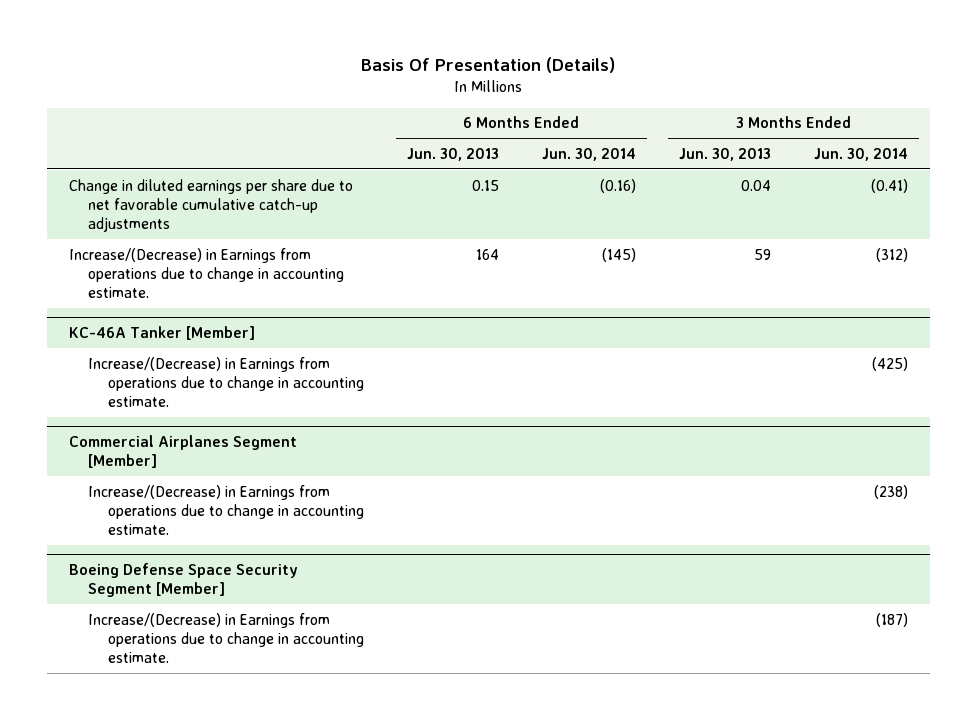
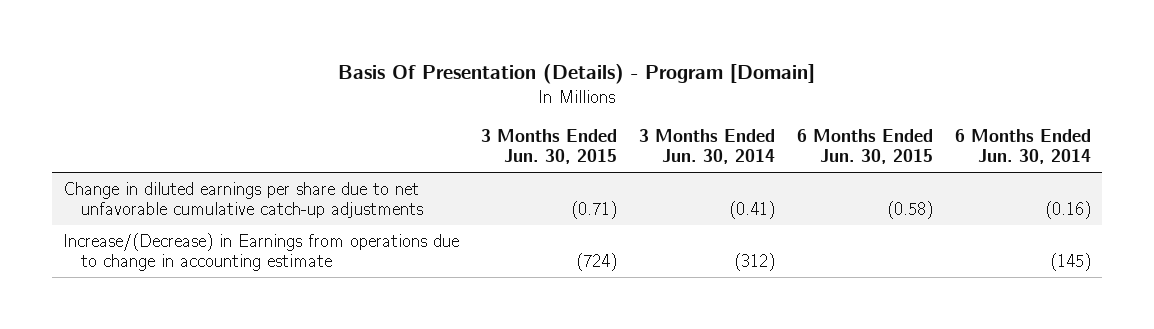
[361,57,616,74] Basis Of Presentation (Details) -> [338,64,816,85] Basis Of Presentation (Details) - Program [Domain]
[406,147,499,161] Jun. 30, 2013 -> none
[679,147,772,161] Jun. 30, 2013 -> none
none -> [481,129,618,165] 3 Months Ended Jun. 30, 2015
none -> [797,129,934,165] 6 Months Ended Jun. 30, 2015
[68,326,255,341] KC-46A Tanker [Member] -> none
[88,356,364,407] Increase/(Decrease) in Earnings from operations due to change in accounting estimate. -> none
[68,435,297,469] Commercial Airplanes Segment [Member] -> none
[88,484,364,535] Increase/(Decrease) in Earnings from operations due to change in accounting estimate. -> none
[68,563,298,598] Boeing Defense Space Security Segment [Member] -> none
[88,612,364,663] Increase/(Decrease) in Earnings from operations due to change in accounting estimate. -> none
[68,178,353,232] Change in diluted earnings per share due to net favorable cumulative catch-up adjustments -> [63,181,424,219] Change in diluted earnings per share due to net unfavorable cumulative catch-up adjustments
[68,247,345,298] Increase/(Decrease) in Earnings from operations due to change in accounting estimate. -> [63,232,460,272] Increase/(Decrease) in Earnings from operations due to change in accounting estimate

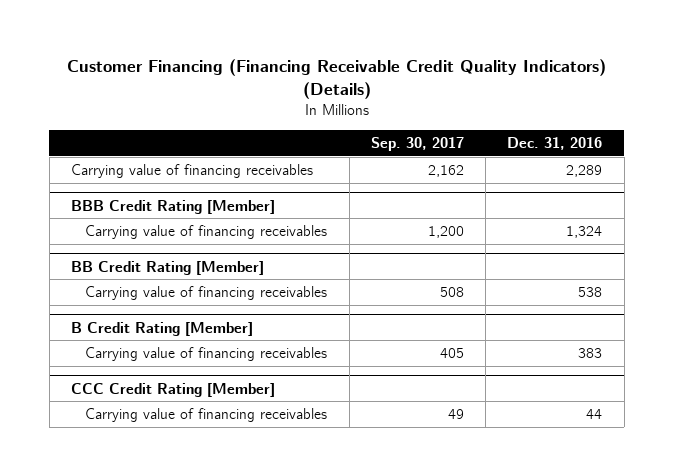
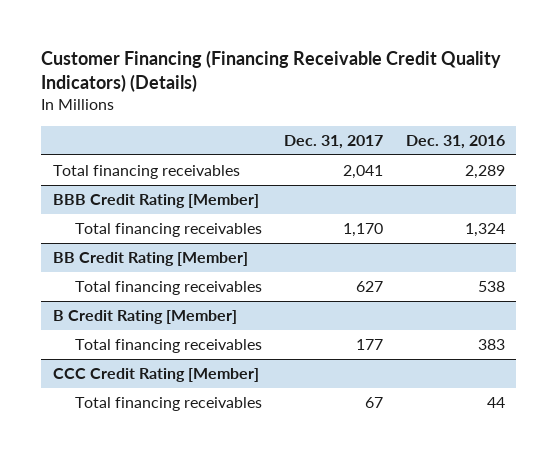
[370,137,464,152] Sep. 30, 2017 -> none
none -> [284,134,384,149] Dec. 31, 2017
[71,164,314,179] Carrying value of financing receivables -> [52,165,240,180] Total financing receivables
[85,225,328,240] Carrying value of financing receivables -> [75,223,263,238] Total financing receivables
[85,286,328,301] Carrying value of financing receivables -> [75,281,263,296] Total financing receivables
[85,347,328,362] Carrying value of financing receivables -> [75,339,263,354] Total financing receivables
[85,408,328,423] Carrying value of financing receivables -> [75,397,263,412] Total financing receivables

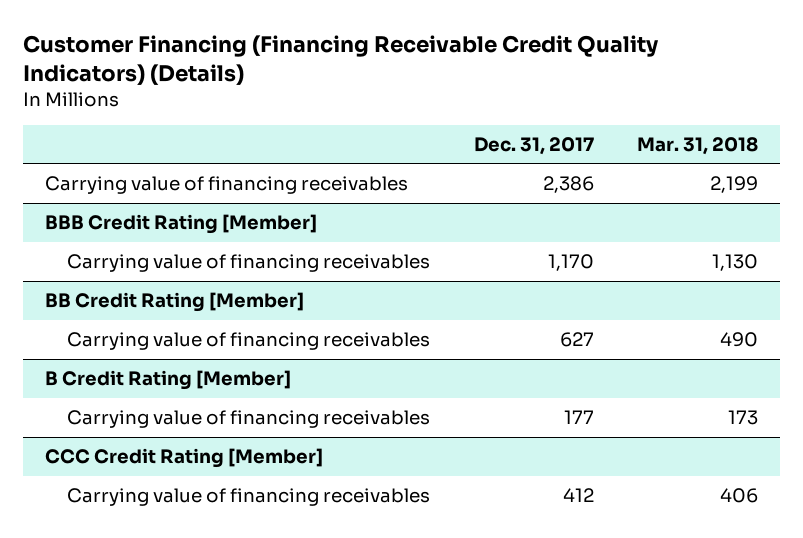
[405,134,505,149] Dec. 31, 2016 -> none
none -> [637,136,759,155] Mar. 31, 2018
[52,165,240,180] Total financing receivables -> [45,176,409,195] Carrying value of financing receivables
[343,165,384,180] 2,041 -> [542,176,594,194] 2,386
[75,223,263,238] Total financing receivables -> [66,254,430,273] Carrying value of financing receivables
[75,281,263,296] Total financing receivables -> [66,332,430,351] Carrying value of financing receivables
[75,339,263,354] Total financing receivables -> [66,410,430,429] Carrying value of financing receivables
[75,397,263,412] Total financing receivables -> [66,488,430,507] Carrying value of financing receivables
[365,397,384,409] 67 -> [562,488,594,503] 412

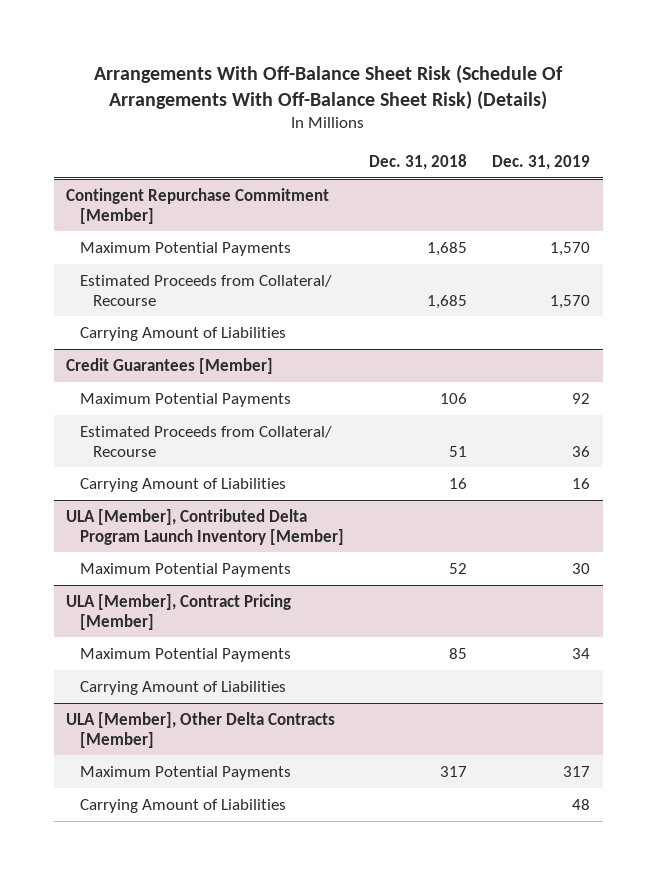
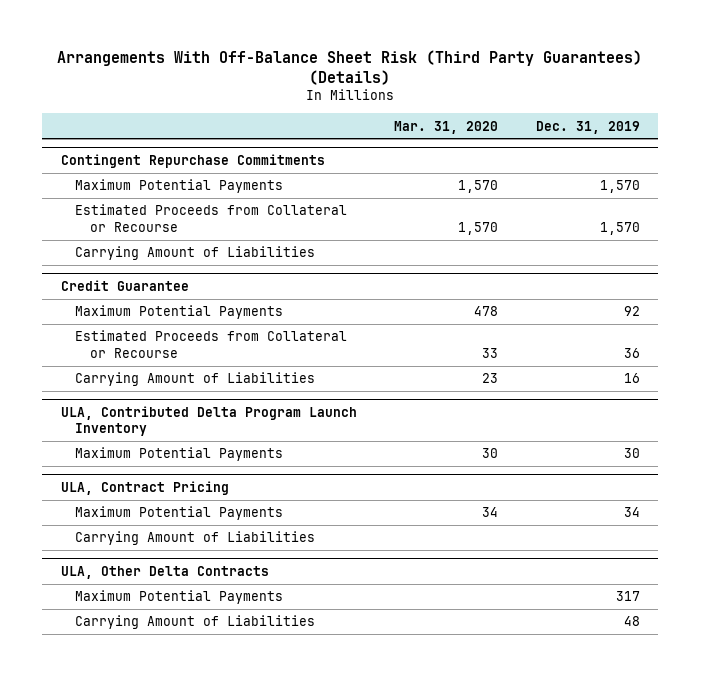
[94,64,564,110] Arrangements With Off-Balance Sheet Risk (Schedule Of Arrangements With Off-Balance Sheet Risk) (Details) -> [57,49,643,85] Arrangements With Off-Balance Sheet Risk (Third Party Guarantees) (Details)
[368,154,467,171] Dec. 31, 2018 -> none
none -> [394,120,499,134] Mar. 31, 2020
[66,187,330,224] Contingent Repurchase Commitment [Member] -> [61,153,326,168] Contingent Repurchase Commitments
[79,274,332,306] Estimated Proceeds from Collateral/ Recourse -> [75,204,348,233] Estimated Proceeds from Collateral or Recourse
[66,357,274,374] Credit Guarantees [Member] -> [61,279,190,291] Credit Guarantee
[79,425,332,457] Estimated Proceeds from Collateral/ Recourse -> [75,330,348,359] Estimated Proceeds from Collateral or Recourse
[66,508,344,545] ULA [Member], Contributed Delta Program Launch Inventory [Member] -> [61,405,358,437] ULA, Contributed Delta Program Launch Inventory
[66,593,292,630] ULA [Member], Contract Pricing [Member] -> [61,480,230,495] ULA, Contract Pricing
[66,711,336,748] ULA [Member], Other Delta Contracts [Member] -> [61,565,270,579] ULA, Other Delta Contracts

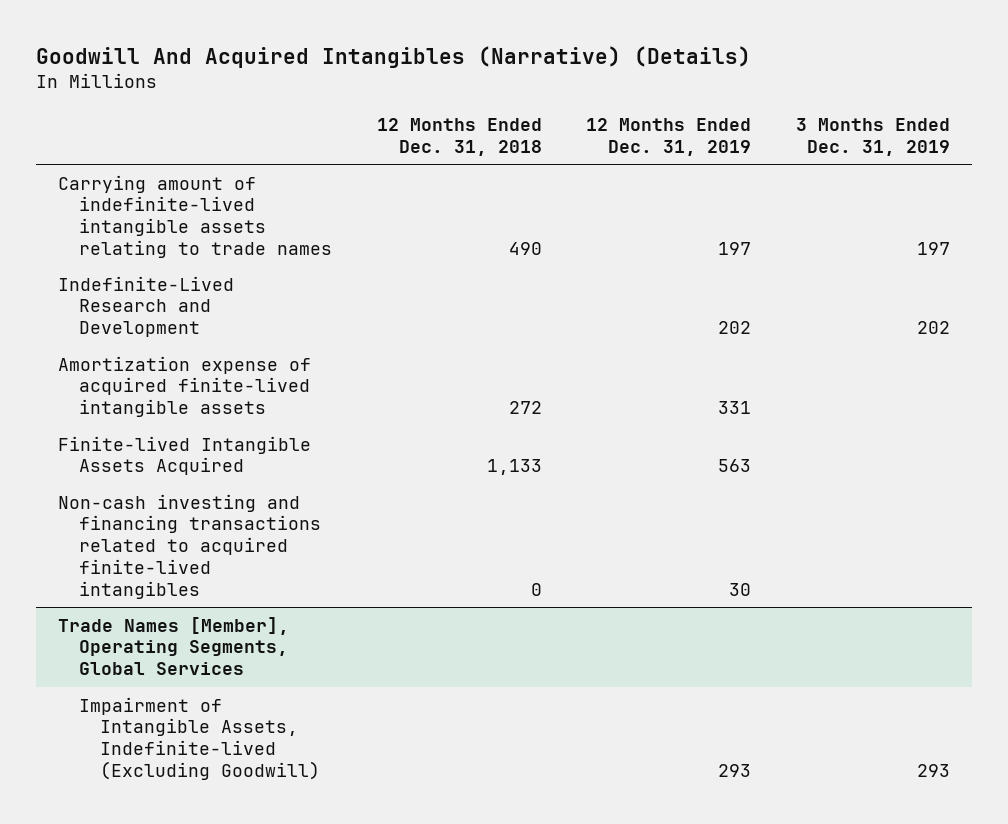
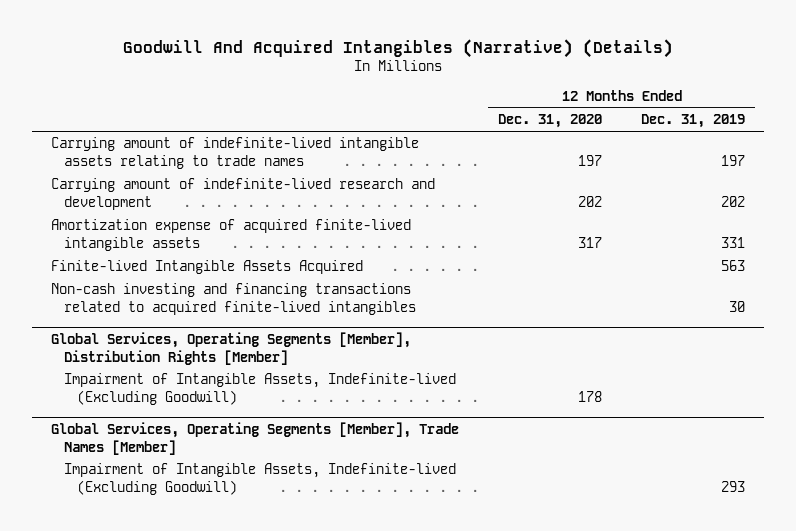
[376,118,542,157] 12 Months Ended Dec. 31, 2018 -> none
[795,118,950,157] 3 Months Ended Dec. 31, 2019 -> none
none -> [498,114,603,129] Dec. 31, 2020
[58,275,235,338] Indefinite-Lived Research and Development -> [51,178,436,210] Carrying amount of indefinite-lived research and development
none -> [51,332,412,365] Global Services, Operating Segments [Member], Distribution Rights [Member]
none -> [64,373,457,405] Impairment of Intangible Assets, Indefinite-lived (Excluding Goodwill)
[58,616,290,676] Trade Names [Member], Operating Segments, Global Services -> [51,422,460,455] Global Services, Operating Segments [Member], Trade Names [Member]

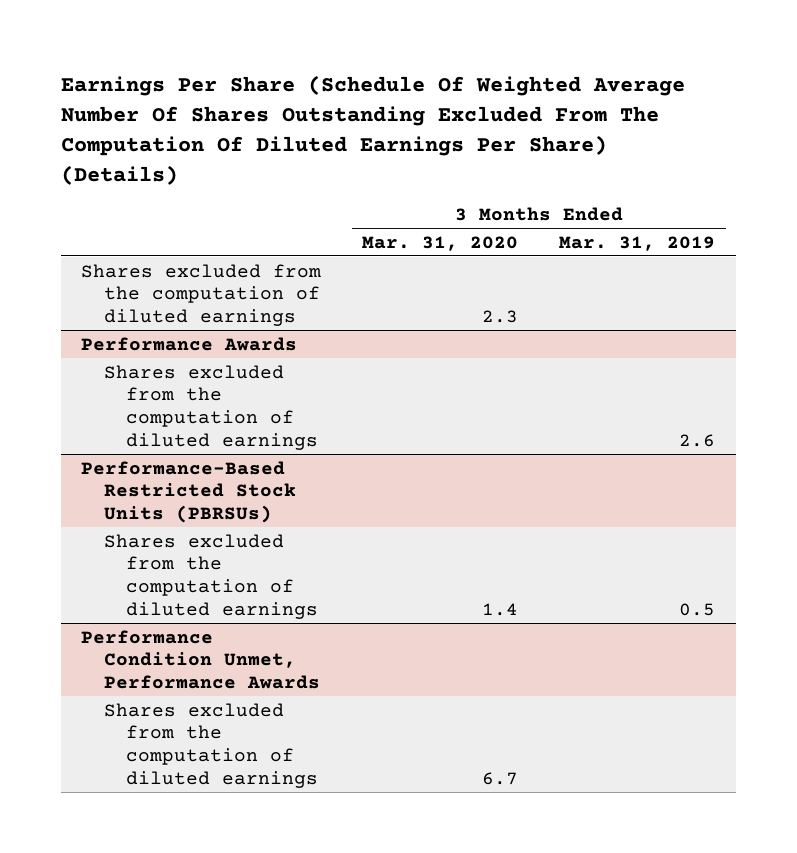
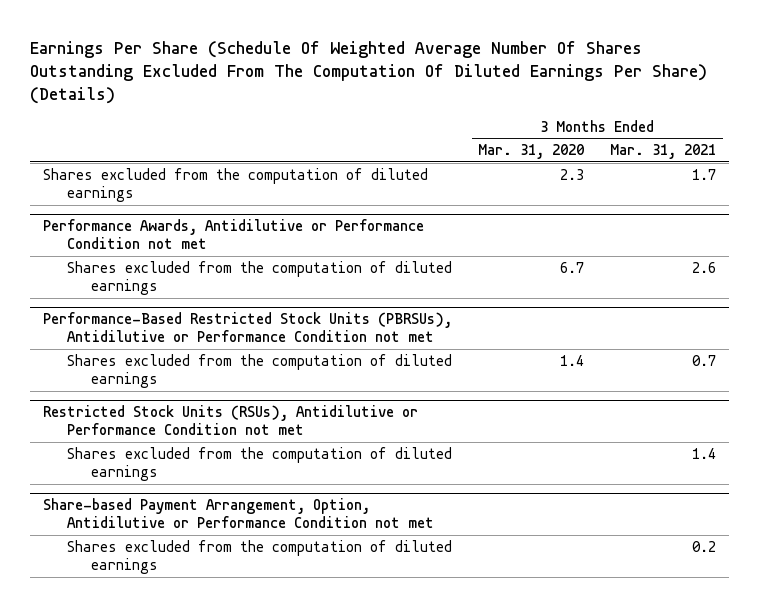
[559,235,716,251] Mar. 31, 2019 -> none
none -> [610,144,717,160] Mar. 31, 2021
[81,336,298,351] Performance Awards -> none
[103,364,319,450] Shares excluded from the computation of diluted earnings -> none
[81,460,296,524] Performance-Based Restricted Stock Units (PBRSUs) -> none
[103,533,319,619] Shares excluded from the computation of diluted earnings -> none
[81,629,320,690] Performance Condition Unmet, Performance Awards -> none
none -> [43,218,425,250] Performance Awards, Antidilutive or Performance Condition not met
none -> [43,311,453,343] Performance-Based Restricted Stock Units (PBRSUs), Antidilutive or Performance Condition not met
none -> [67,353,453,389] Shares excluded from the computation of diluted earnings
none -> [43,404,419,436] Restricted Stock Units (RSUs), Antidilutive or Performance Condition not met
none -> [67,446,453,482] Shares excluded from the computation of diluted earnings
none -> [43,497,435,529] Share-based Payment Arrangement, Option, Antidilutive or Performance Condition not met
none -> [67,539,453,575] Shares excluded from the computation of diluted earnings

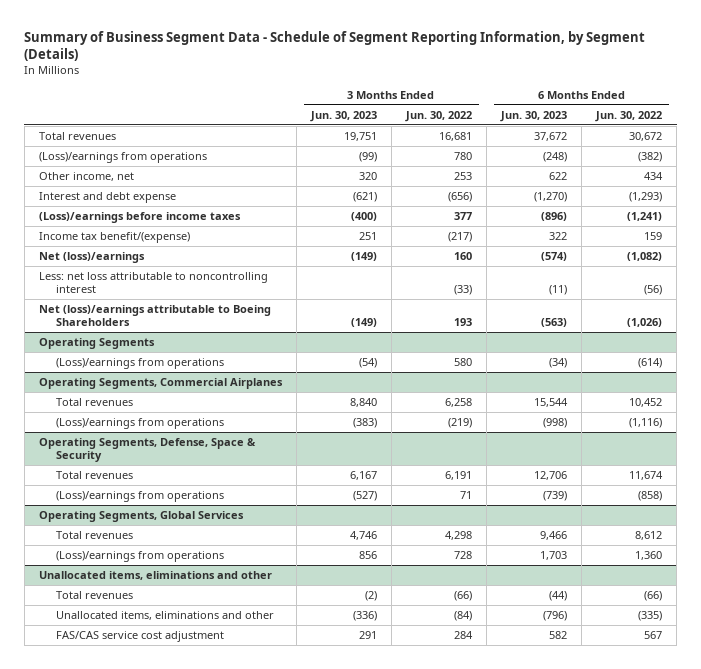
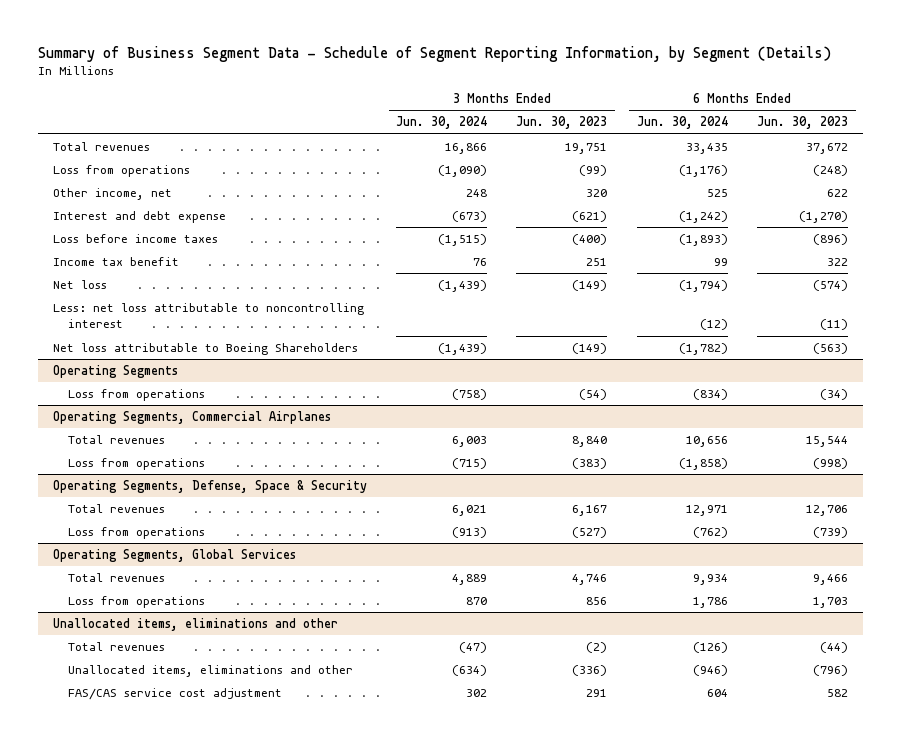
[405,110,473,122] Jun. 30, 2022 -> none
[595,110,663,122] Jun. 30, 2022 -> none
none -> [396,116,488,130] Jun. 30, 2024
none -> [636,116,728,130] Jun. 30, 2024
[38,151,207,163] (Loss)/earnings from operations -> [52,164,190,177] Loss from operations
[38,211,241,223] (Loss)/earnings before income taxes -> [52,233,218,243] Loss before income taxes
[38,231,190,243] Income tax benefit/(expense) -> [52,256,179,266] Income tax benefit
[38,251,145,263] Net (loss)/earnings -> [52,279,107,289] Net loss
[38,304,271,327] Net (loss)/earnings attributable to Boeing Shareholders -> [52,342,358,355] Net loss attributable to Boeing Shareholders
[55,357,224,369] (Loss)/earnings from operations -> [67,388,205,401] Loss from operations
[55,417,224,429] (Loss)/earnings from operations -> [67,457,205,470] Loss from operations
[55,490,224,502] (Loss)/earnings from operations -> [67,526,205,539] Loss from operations
[55,550,224,562] (Loss)/earnings from operations -> [67,595,205,608] Loss from operations

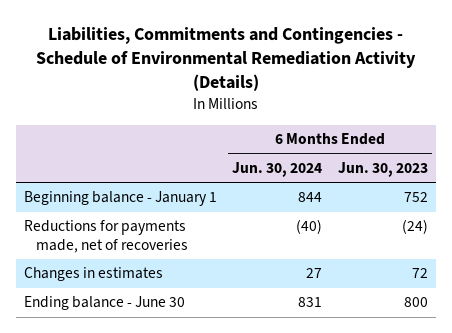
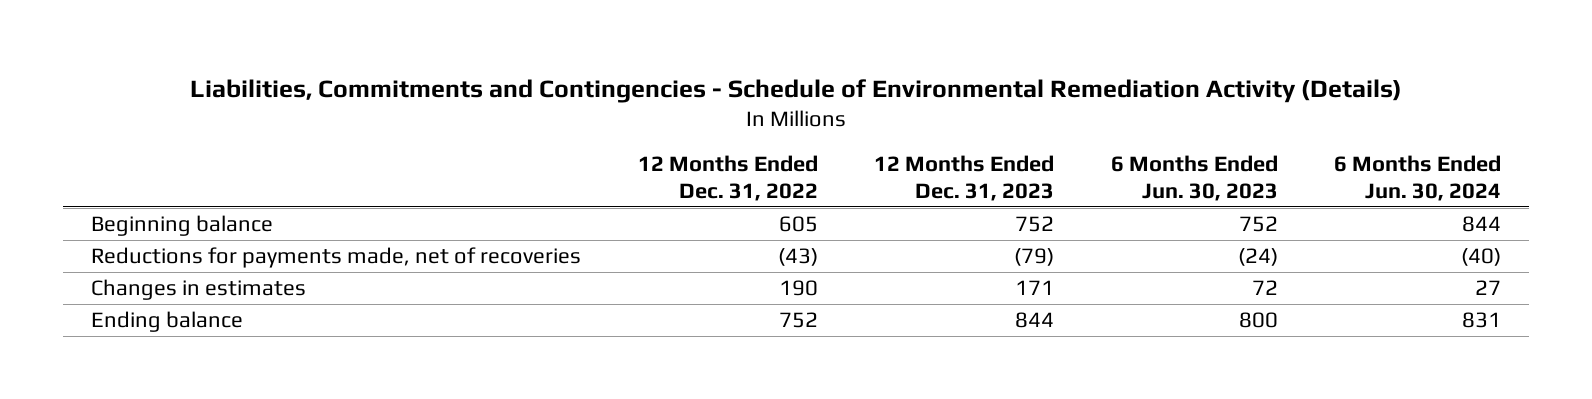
none -> [637,155,818,201] 12 Months Ended Dec. 31, 2022
none -> [874,155,1055,201] 12 Months Ended Dec. 31, 2023
[23,191,217,207] Beginning balance - January 1 -> [91,215,274,237] Beginning balance
[23,296,185,311] Ending balance - June 30 -> [91,311,244,333] Ending balance

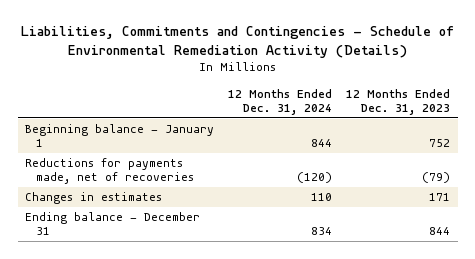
[637,155,818,201] 12 Months Ended Dec. 31, 2022 -> none
[1110,155,1278,201] 6 Months Ended Jun. 30, 2023 -> none
[1334,155,1502,201] 6 Months Ended Jun. 30, 2024 -> none
none -> [228,88,333,115] 12 Months Ended Dec. 31, 2024
[91,215,274,237] Beginning balance -> [24,124,214,148] Beginning balance - January 1
[91,311,244,333] Ending balance -> [24,212,200,236] Ending balance - December 31

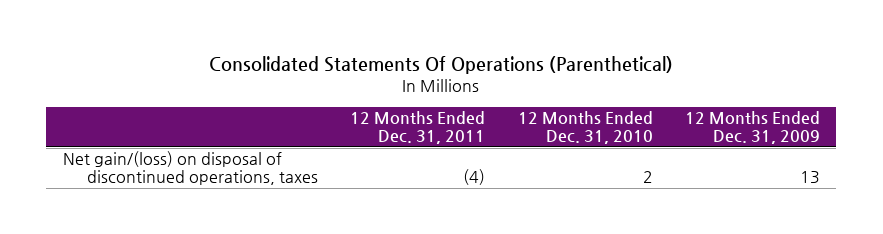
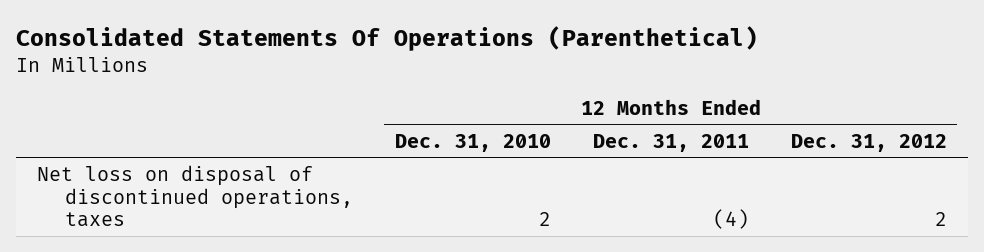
[684,111,820,145] 12 Months Ended Dec. 31, 2009 -> none
none -> [790,133,947,152] Dec. 31, 2012
[62,151,319,186] Net gain/(loss) on disposal of discontinued operations, taxes -> [36,165,353,228] Net loss on disposal of discontinued operations, taxes

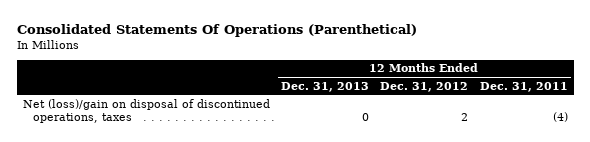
[394,133,551,152] Dec. 31, 2010 -> none
none -> [280,81,369,92] Dec. 31, 2013
[36,165,353,228] Net loss on disposal of discontinued operations, taxes -> [22,98,270,123] Net (loss)/gain on disposal of discontinued operations, taxes

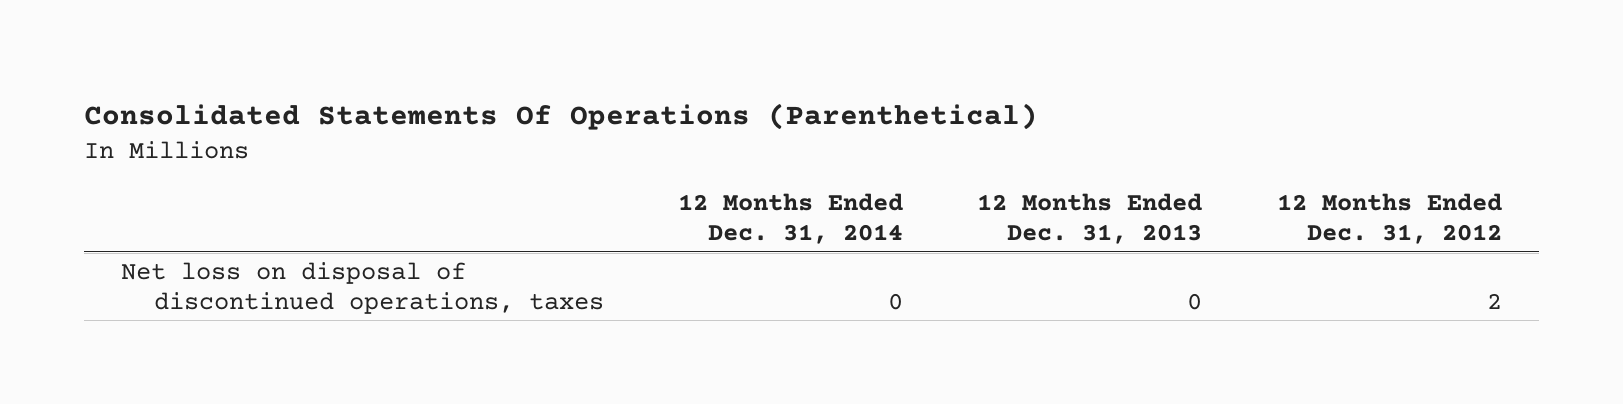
[479,81,568,92] Dec. 31, 2011 -> none
none -> [678,193,904,245] 12 Months Ended Dec. 31, 2014
[22,98,270,123] Net (loss)/gain on disposal of discontinued operations, taxes -> [121,262,604,315] Net loss on disposal of discontinued operations, taxes

